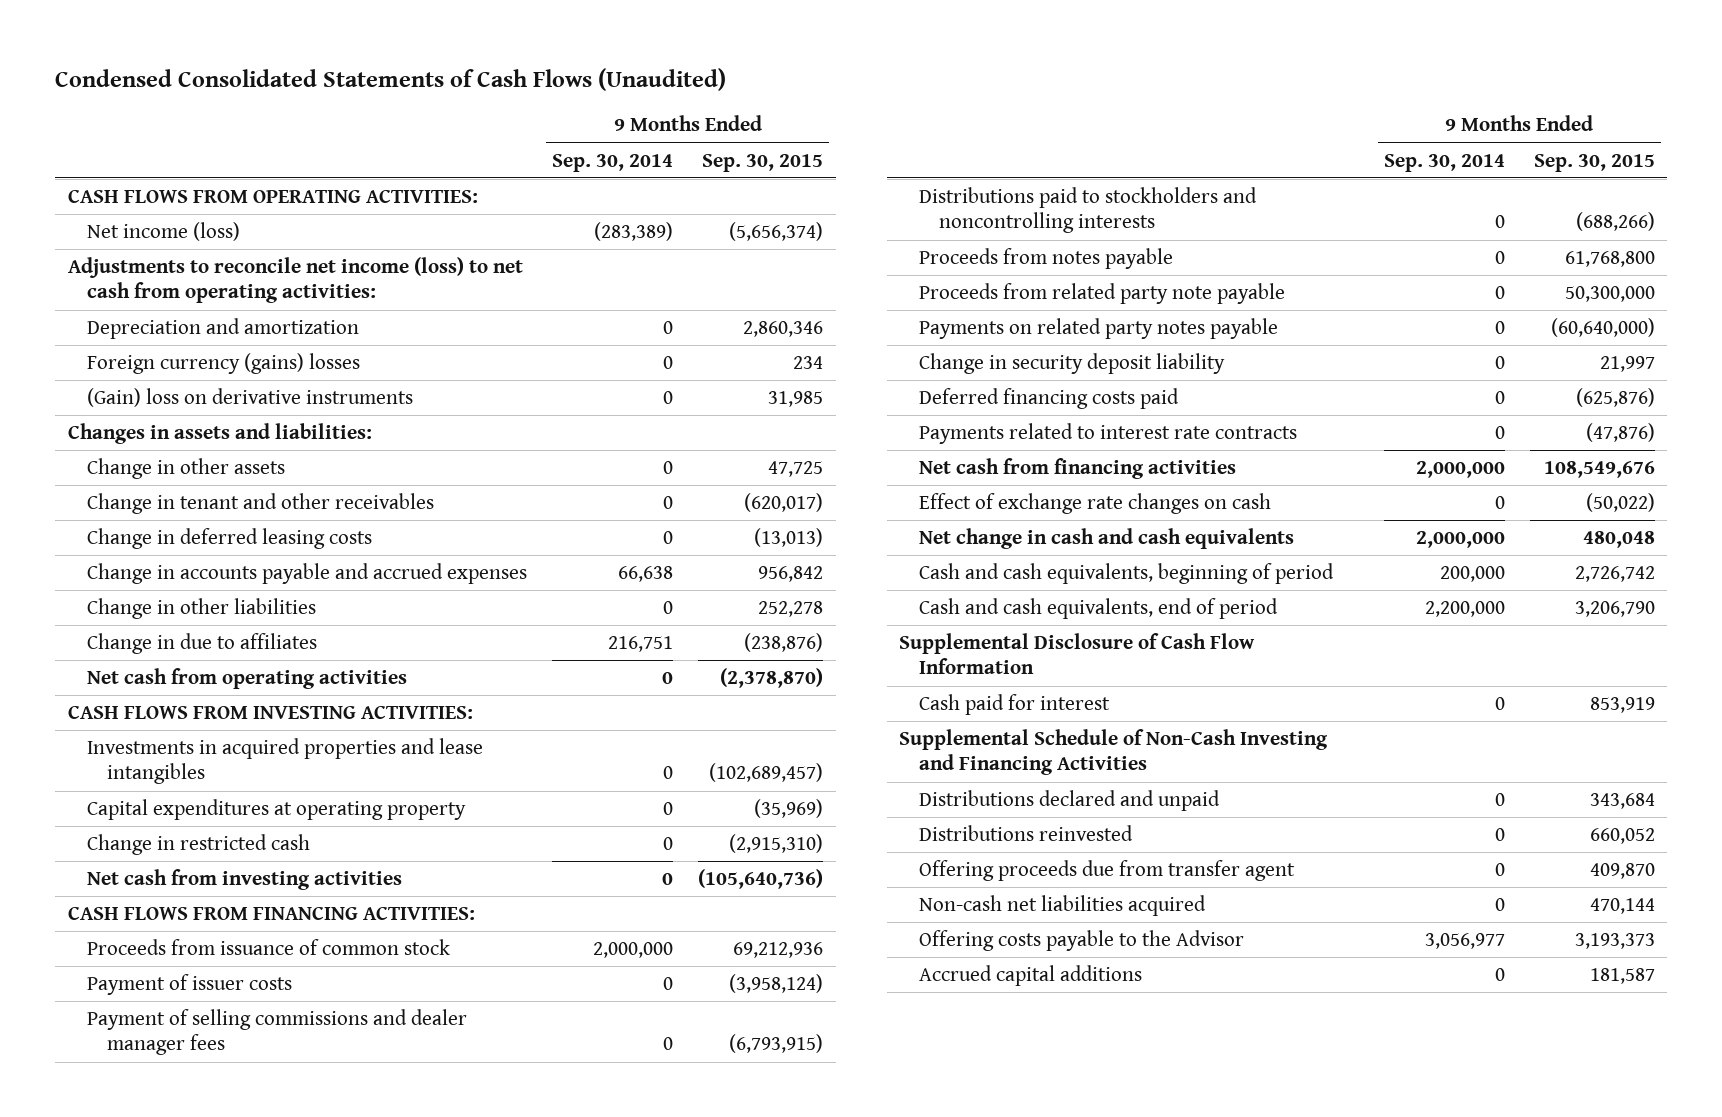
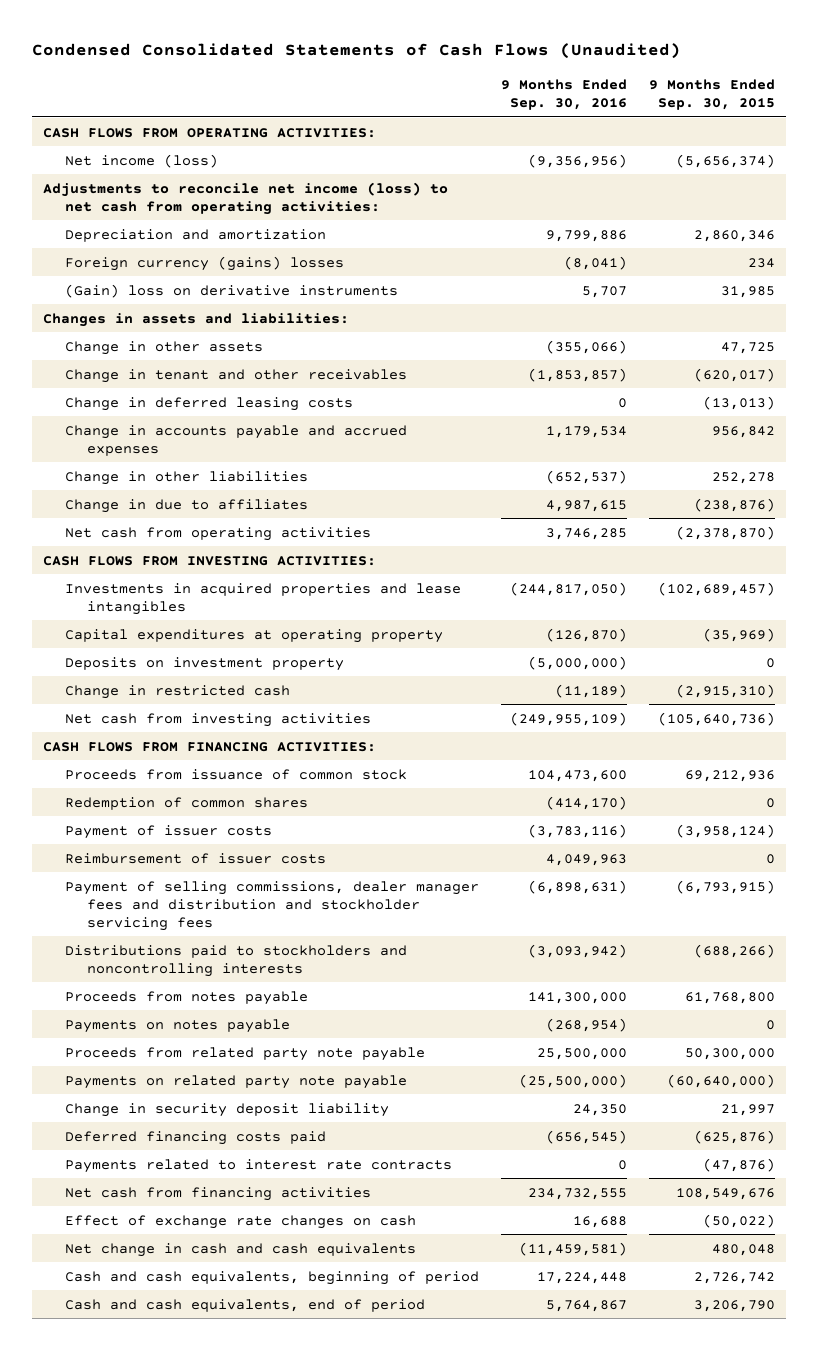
[552,153,674,172] Sep. 30, 2014 -> none
none -> [501,79,628,111] 9 Months Ended Sep. 30, 2016
none -> [65,656,345,671] Deposits on investment property
none -> [65,796,309,810] Redemption of common shares
none -> [65,852,327,864] Reimbursement of issuer costs
[87,1009,468,1056] Payment of selling commissions and dealer manager fees -> [65,880,480,931] Payment of selling commissions, dealer manager fees and distribution and stockholder servicing fees
none -> [65,1018,291,1033] Payments on notes payable
[918,318,1278,340] Payments on related party notes payable -> [65,1074,408,1089] Payments on related party note payable
[899,633,1256,675] Supplemental Disclosure of Cash Flow Information -> none
[918,694,1110,716] Cash paid for interest -> none
[899,729,1329,776] Supplemental Schedule of Non-Cash Investing and Financing Activities -> none
[918,790,1220,812] Distributions declared and unpaid -> none
[918,825,1133,842] Distributions reinvested -> none
[918,860,1295,882] Offering proceeds due from transfer agent -> none
[918,895,1206,917] Non-cash net liabilities acquired -> none
[918,930,1244,952] Offering costs payable to the Advisor -> none
[918,965,1142,987] Accrued capital additions -> none

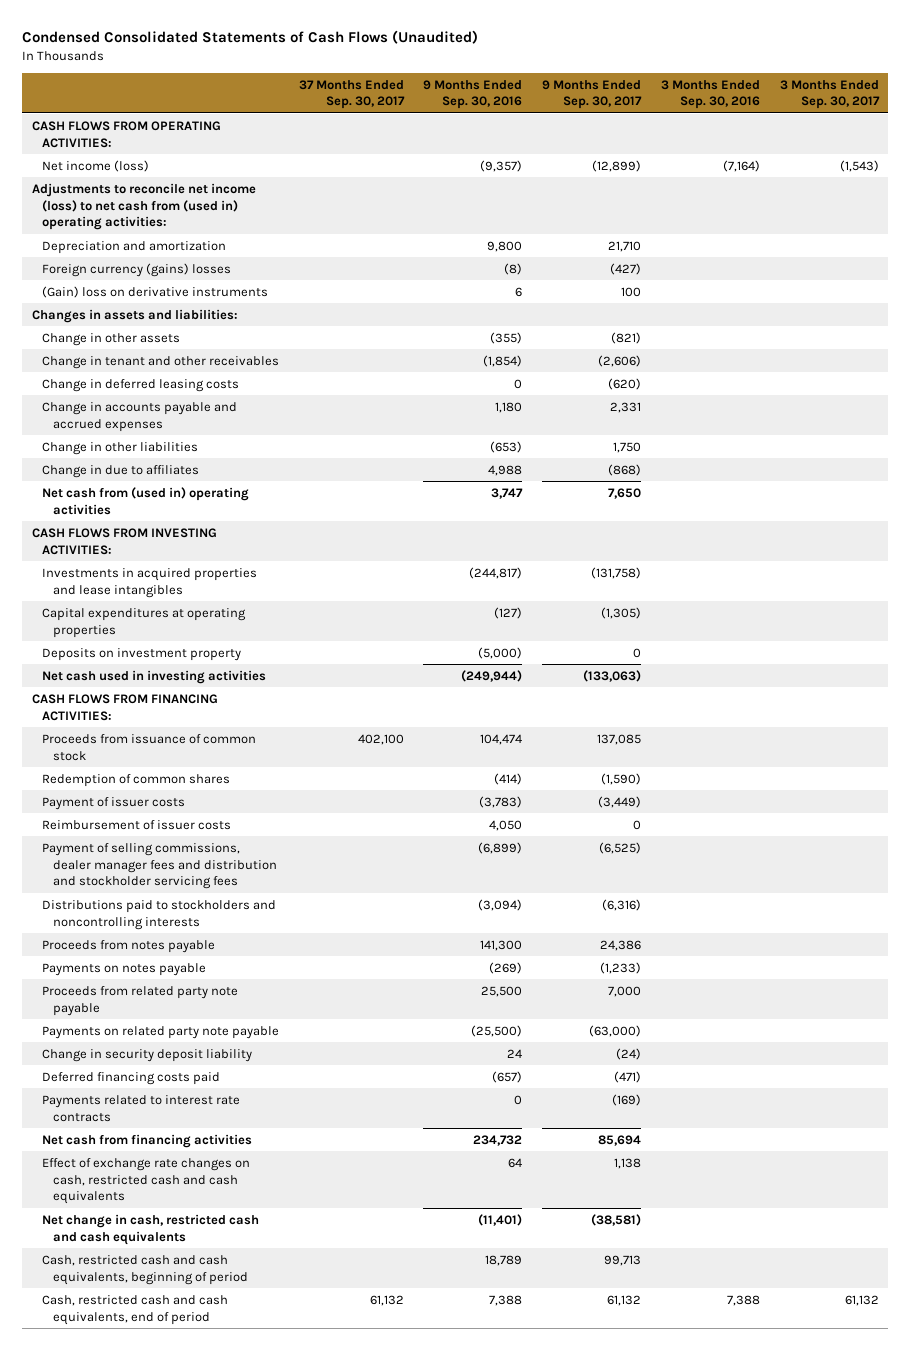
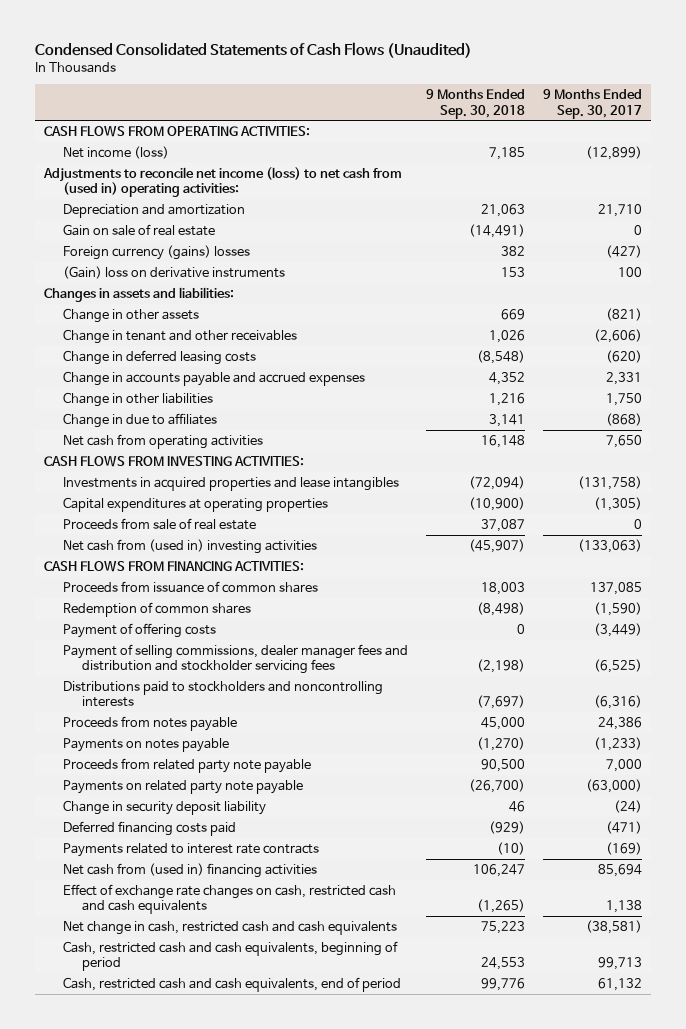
[298,79,405,110] 37 Months Ended Sep. 30, 2017 -> none
[423,79,523,110] 9 Months Ended Sep. 30, 2016 -> none
[660,79,760,110] 3 Months Ended Sep. 30, 2016 -> none
[779,79,880,110] 3 Months Ended Sep. 30, 2017 -> none
none -> [426,89,526,119] 9 Months Ended Sep. 30, 2018
none -> [63,223,216,236] Gain on sale of real estate
[42,486,250,515] Net cash from (used in) operating activities -> [63,433,264,449] Net cash from operating activities
[42,647,242,661] Deposits on investment property -> none
none -> [63,517,257,530] Proceeds from sale of real estate
[42,669,267,684] Net cash used in investing activities -> [63,538,318,554] Net cash from (used in) investing activities
[42,733,257,761] Proceeds from issuance of common stock -> [63,580,319,593] Proceeds from issuance of common shares
[42,819,232,830] Reimbursement of issuer costs -> none
[42,796,186,810] Payment of issuer costs -> [63,622,217,638] Payment of offering costs
[42,1133,253,1148] Net cash from financing activities -> [63,862,318,878] Net cash from (used in) financing activities

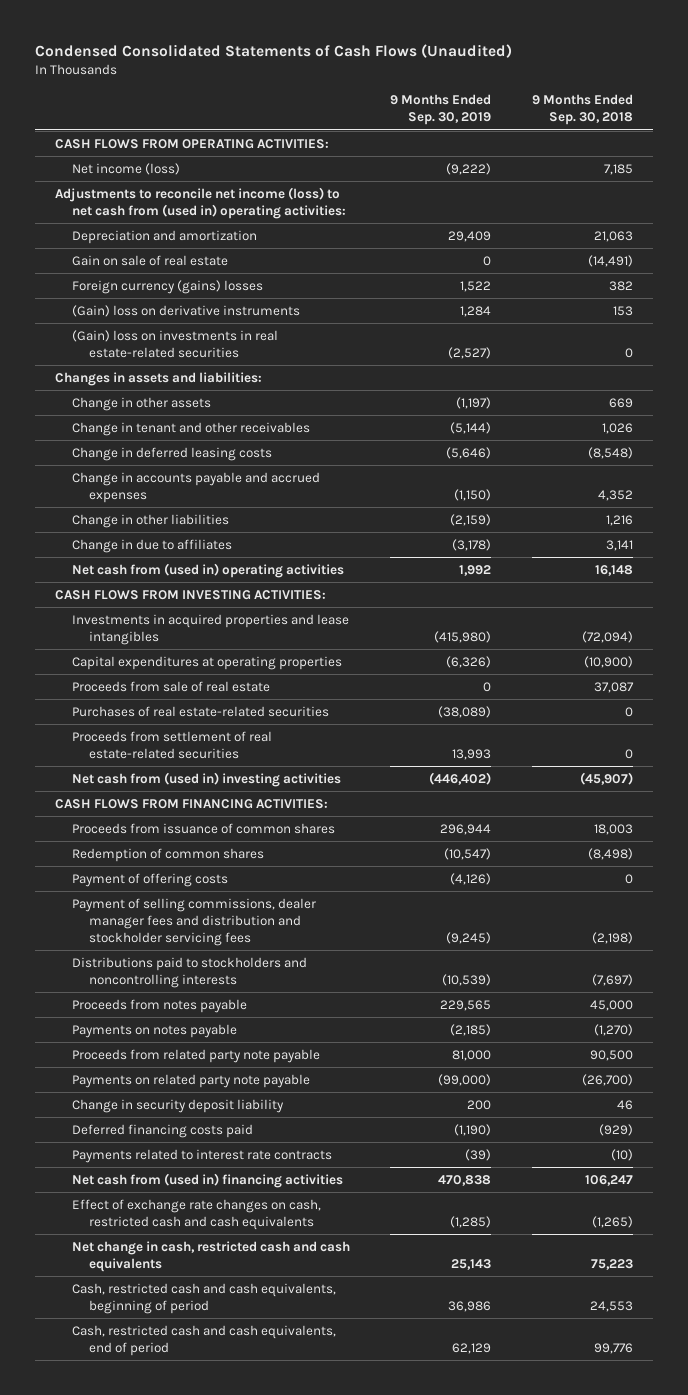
[543,89,643,119] 9 Months Ended Sep. 30, 2017 -> none
none -> [390,94,492,126] 9 Months Ended Sep. 30, 2019
none -> [72,329,279,358] (Gain) loss on investments in real estate-related securities
[63,433,264,449] Net cash from operating activities -> [72,562,345,578] Net cash from (used in) operating activities
none -> [72,705,330,717] Purchases of real estate-related securities
none -> [72,730,273,759] Proceeds from settlement of real estate-related securities

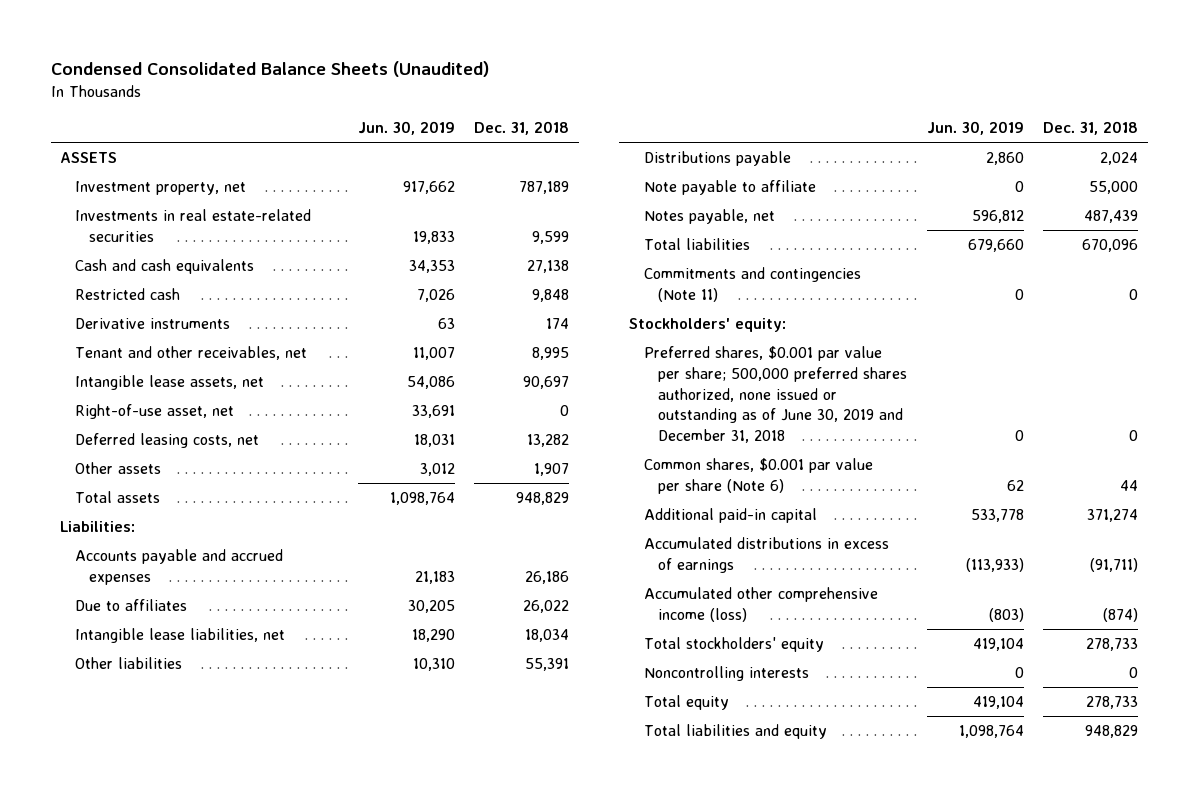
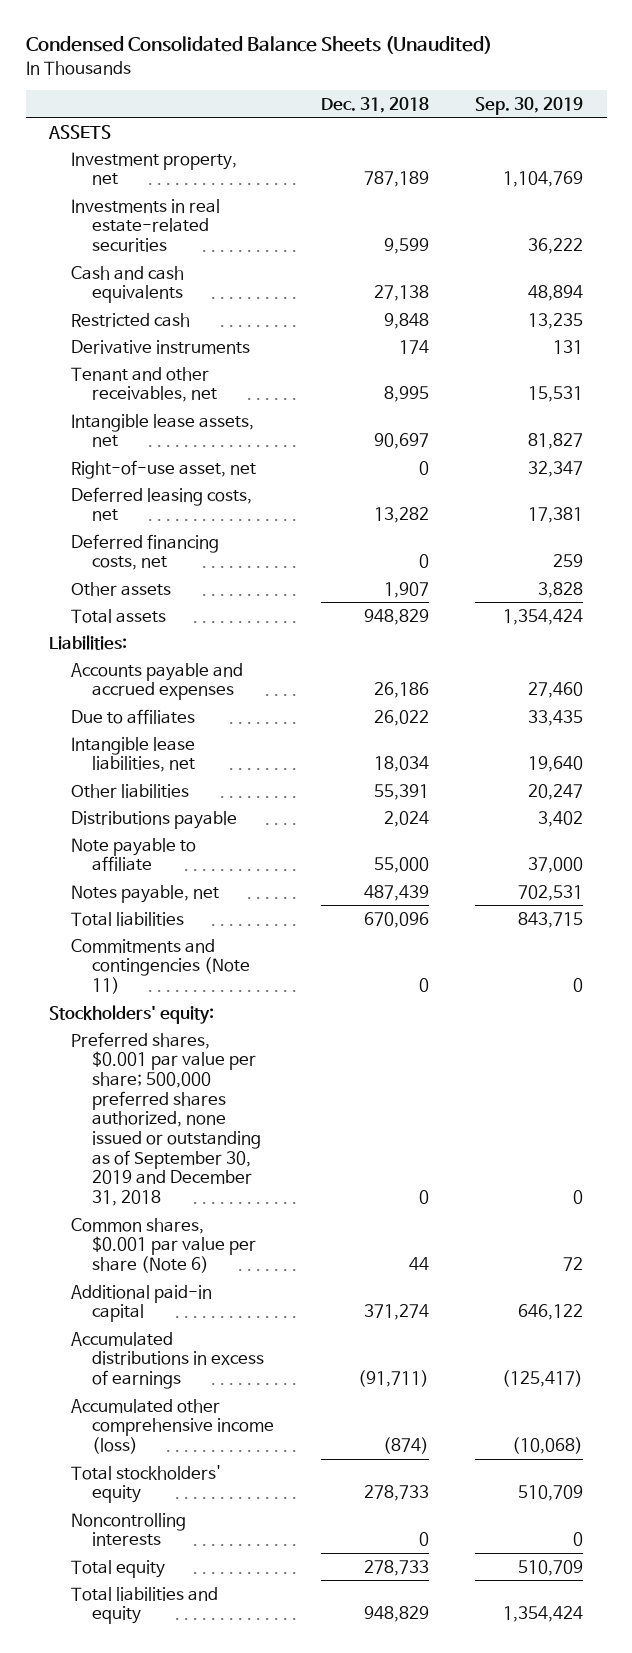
[357,121,455,136] Jun. 30, 2019 -> none
none -> [475,96,584,115] Sep. 30, 2019
none -> [70,533,219,571] Deferred financing costs, net
[643,345,907,444] Preferred shares, $0.001 par value per share; 500,000 preferred shares authorized, none issued or outstanding as of June 30, 2019 and December 31, 2018 -> [70,1031,262,1206] Preferred shares, $0.001 par value per share; 500,000 preferred shares authorized, none issued or outstanding as of September 30, 2019 and December 31, 2018

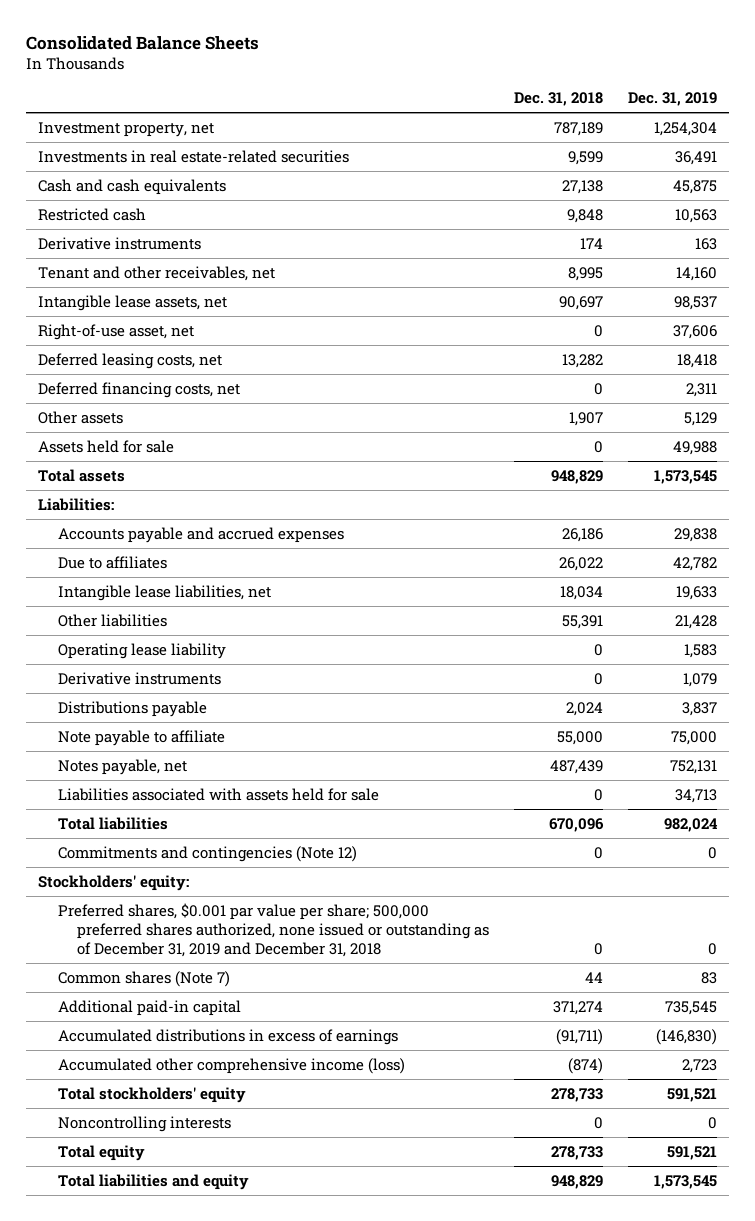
[25,36,492,55] Condensed Consolidated Balance Sheets (Unaudited) -> [25,35,259,50] Consolidated Balance Sheets
[475,96,584,115] Sep. 30, 2019 -> none
none -> [627,92,717,107] Dec. 31, 2019
[48,124,112,139] ASSETS -> none
none -> [38,439,175,453] Assets held for sale
none -> [57,642,226,659] Operating lease liability
none -> [57,671,221,685] Derivative instruments
none -> [57,787,379,801] Liabilities associated with assets held for sale
[70,938,251,994] Commitments and contingencies (Note 11) -> [57,845,357,862] Commitments and contingencies (Note 12)
[70,1031,262,1206] Preferred shares, $0.001 par value per share; 500,000 preferred shares authorized, none issued or outstanding as of September 30, 2019 and December 31, 2018 -> [57,902,490,957] Preferred shares, $0.001 par value per share; 500,000 preferred shares authorized, none issued or outstanding as of December 31, 2019 and December 31, 2018
[70,1217,257,1273] Common shares, $0.001 par value per share (Note 6) -> [57,970,230,987] Common shares (Note 7)

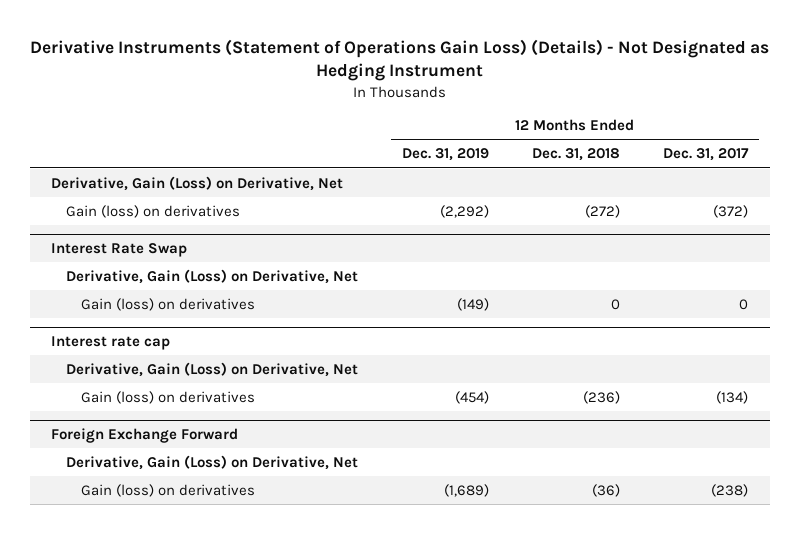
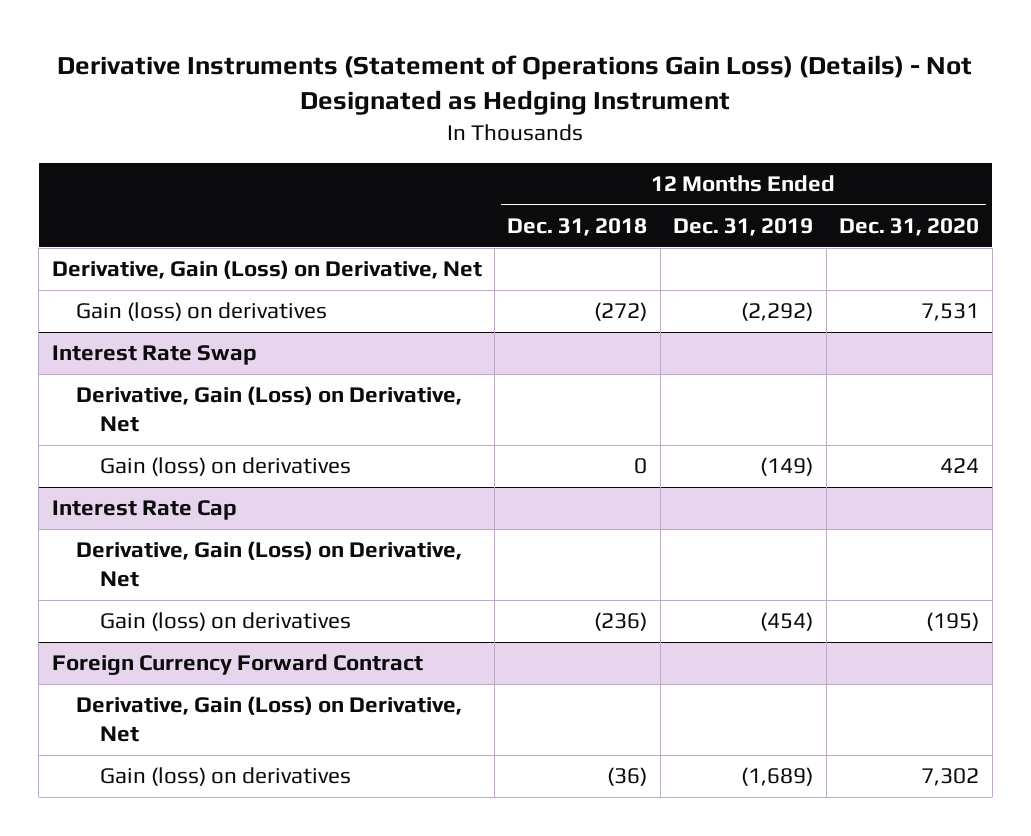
[663,148,750,162] Dec. 31, 2017 -> none
none -> [839,218,980,237] Dec. 31, 2020
[51,335,171,350] Interest rate cap -> [51,500,237,521] Interest Rate Cap
[51,427,239,443] Foreign Exchange Forward -> [51,654,423,676] Foreign Currency Forward Contract

